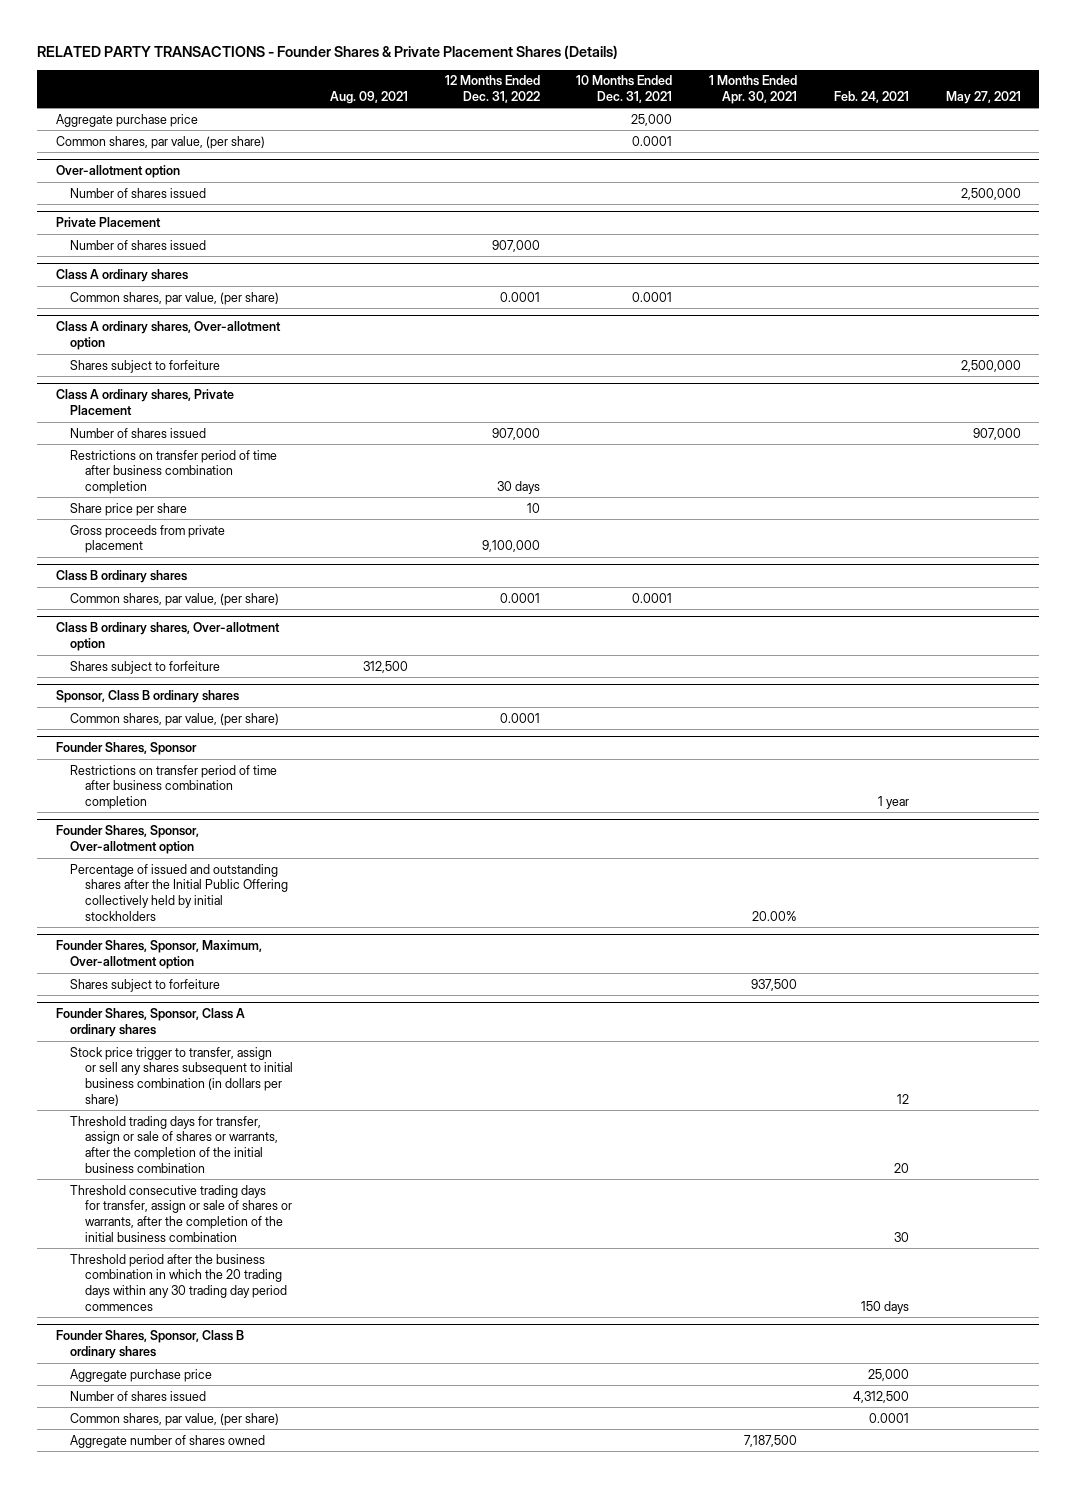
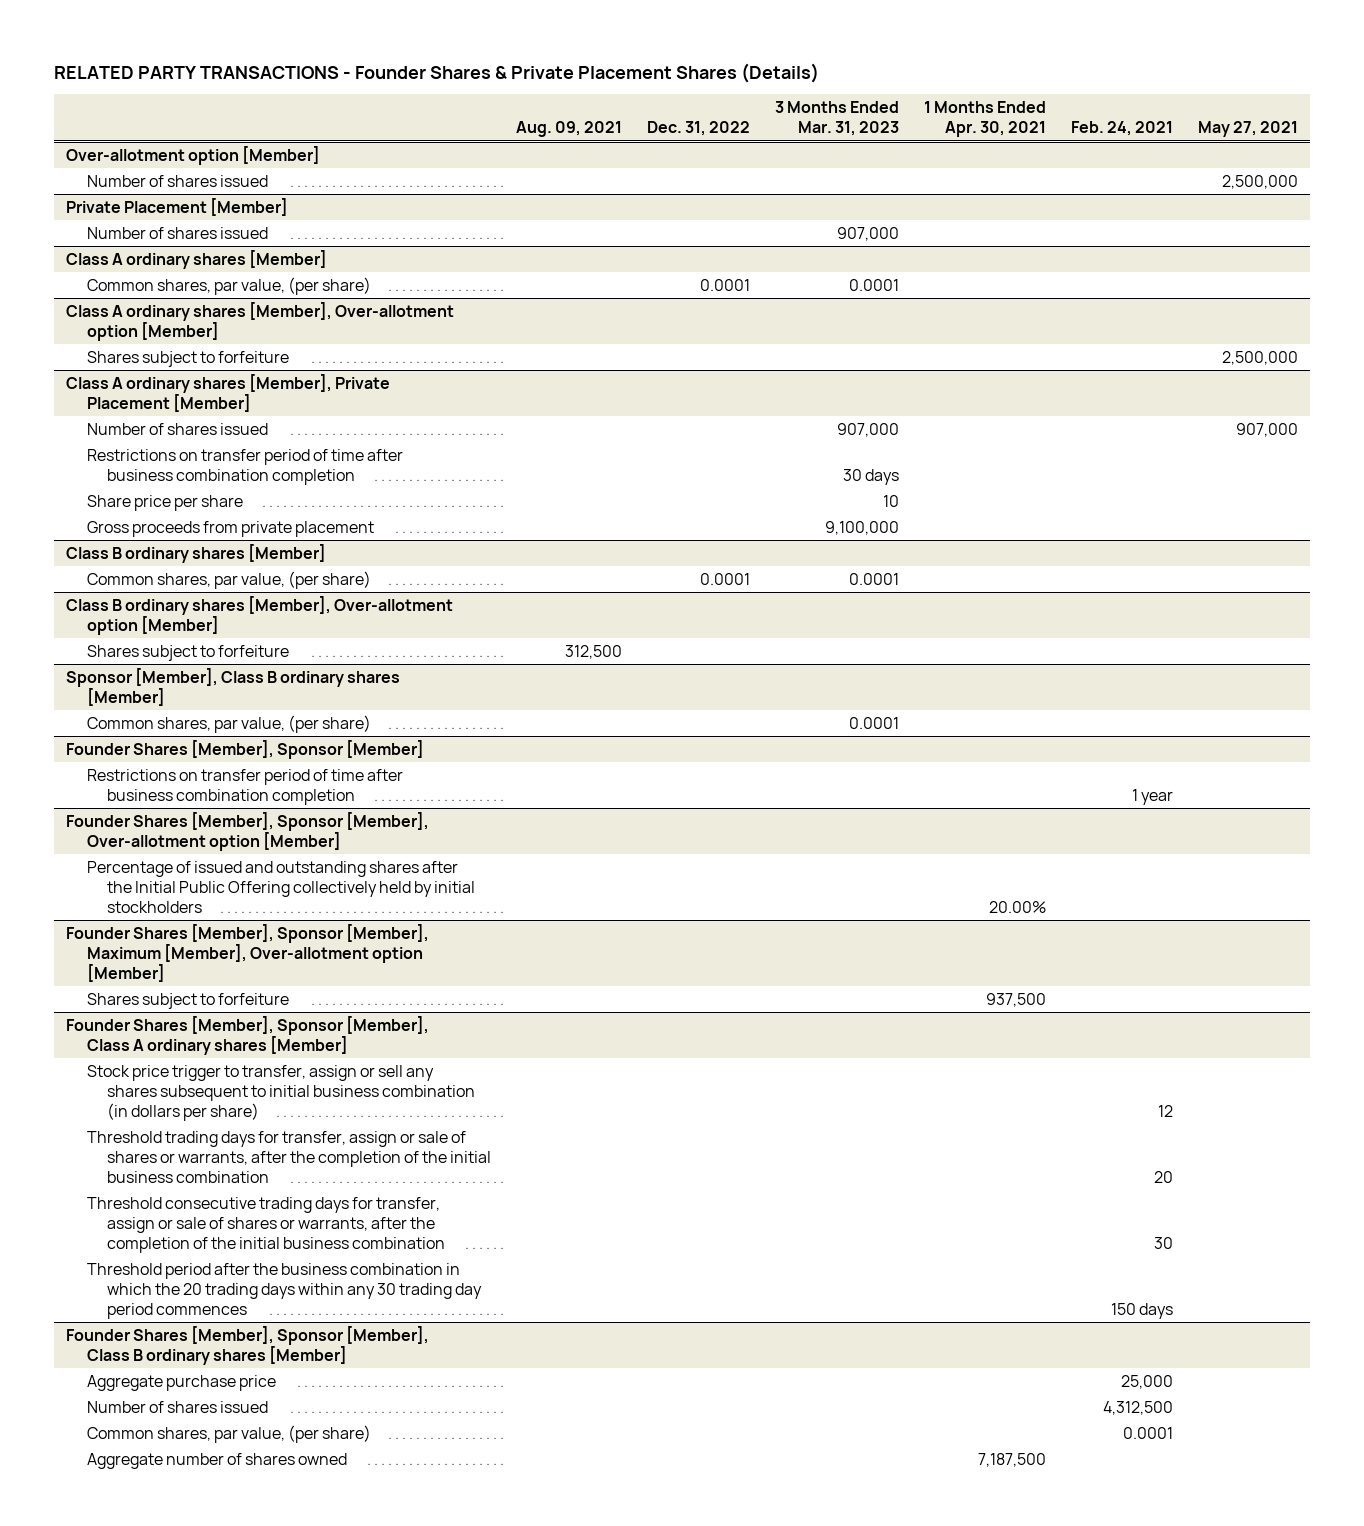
[444,75,540,103] 12 Months Ended Dec. 31, 2022 -> none
[576,75,673,103] 10 Months Ended Dec. 31, 2021 -> none
none -> [647,121,751,137] Dec. 31, 2022
none -> [775,101,900,137] 3 Months Ended Mar. 31, 2023
[55,113,198,127] Aggregate purchase price -> none
[55,135,265,149] Common shares, par value, (per share) -> none
[55,165,180,179] Over-allotment option -> [66,145,321,165] Over-allotment option [Member]
[55,217,161,228] Private Placement -> [66,197,289,216] Private Placement [Member]
[55,269,188,283] Class A ordinary shares -> [66,249,328,269] Class A ordinary shares [Member]
[55,321,281,351] Class A ordinary shares, Over-allotment option -> [66,301,455,341] Class A ordinary shares [Member], Over-allotment option [Member]
[55,389,234,416] Class A ordinary shares, Private Placement -> [66,373,391,412] Class A ordinary shares [Member], Private Placement [Member]
[55,570,187,584] Class B ordinary shares -> [66,543,327,563] Class B ordinary shares [Member]
[55,622,280,652] Class B ordinary shares, Over-allotment option -> [66,595,454,635] Class B ordinary shares [Member], Over-allotment option [Member]
[55,690,239,704] Sponsor, Class B ordinary shares -> [66,667,401,706] Sponsor [Member], Class B ordinary shares [Member]
[55,742,197,756] Founder Shares, Sponsor -> [66,739,425,759] Founder Shares [Member], Sponsor [Member]
[55,825,199,855] Founder Shares, Sponsor, Over-allotment option -> [66,811,430,851] Founder Shares [Member], Sponsor [Member], Over-allotment option [Member]
[55,940,262,970] Founder Shares, Sponsor, Maximum, Over-allotment option -> [66,923,430,982] Founder Shares [Member], Sponsor [Member], Maximum [Member], Over-allotment option [Member]
[55,1008,245,1038] Founder Shares, Sponsor, Class A ordinary shares -> [66,1015,430,1055] Founder Shares [Member], Sponsor [Member], Class A ordinary shares [Member]
[55,1330,244,1360] Founder Shares, Sponsor, Class B ordinary shares -> [66,1325,430,1365] Founder Shares [Member], Sponsor [Member], Class B ordinary shares [Member]

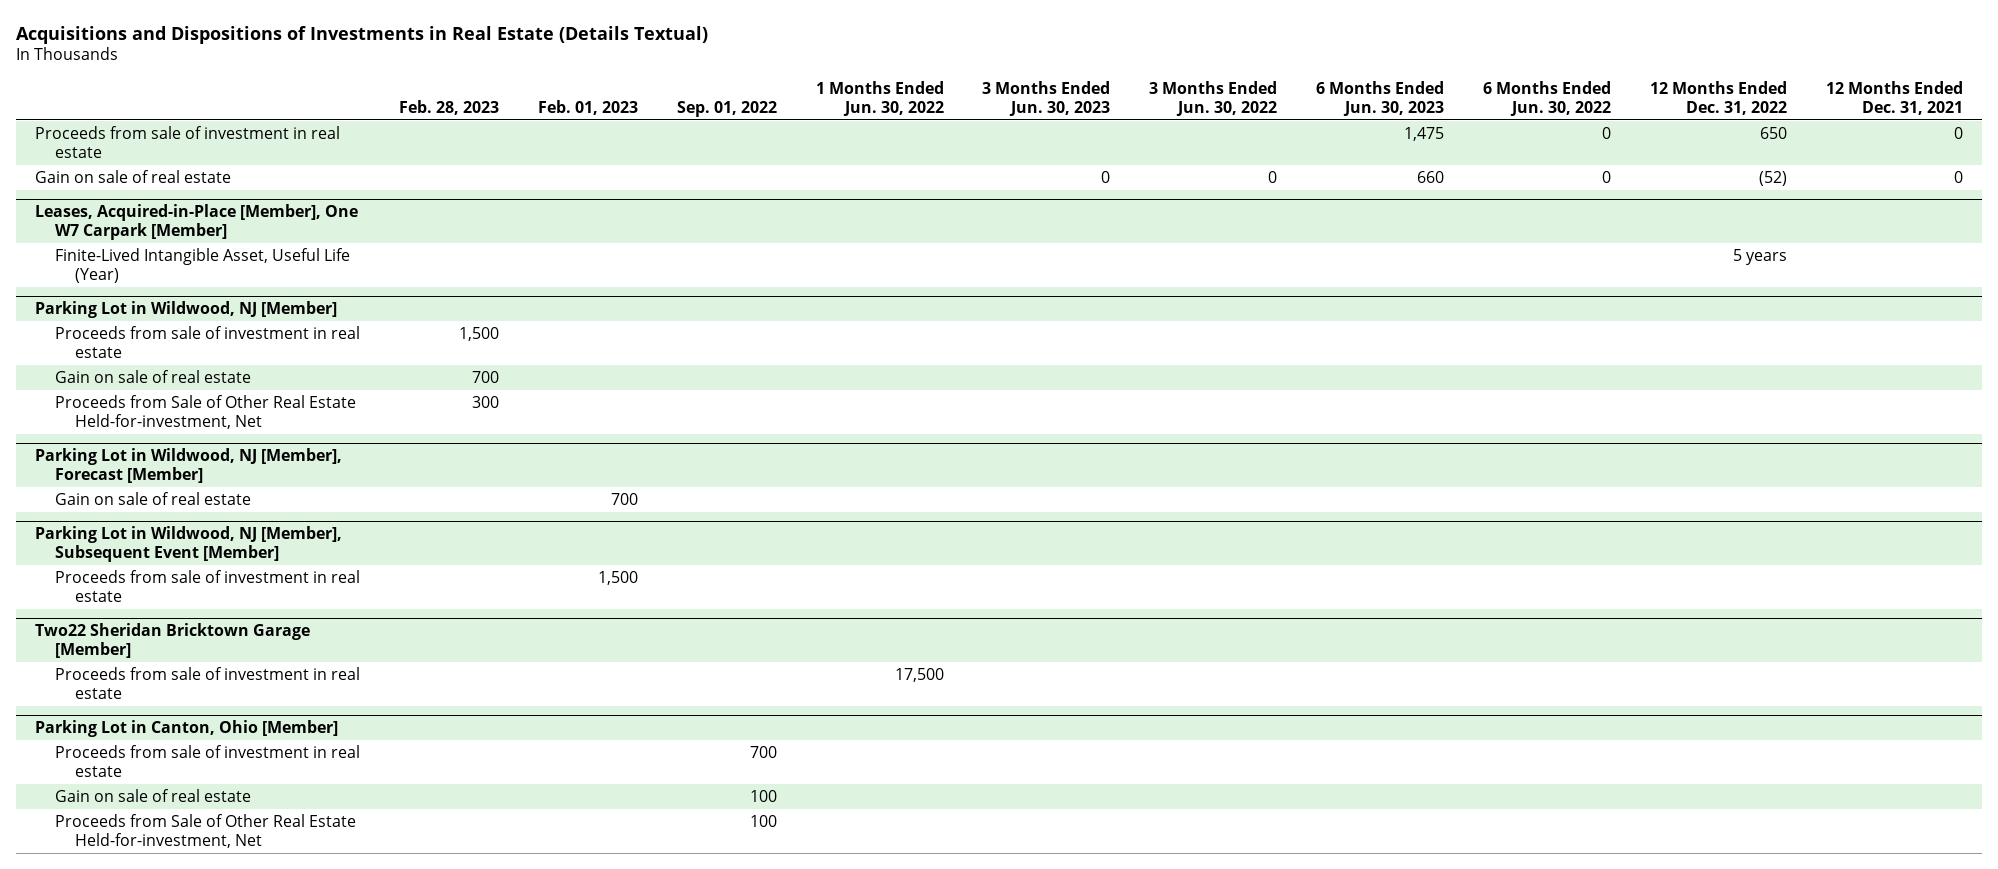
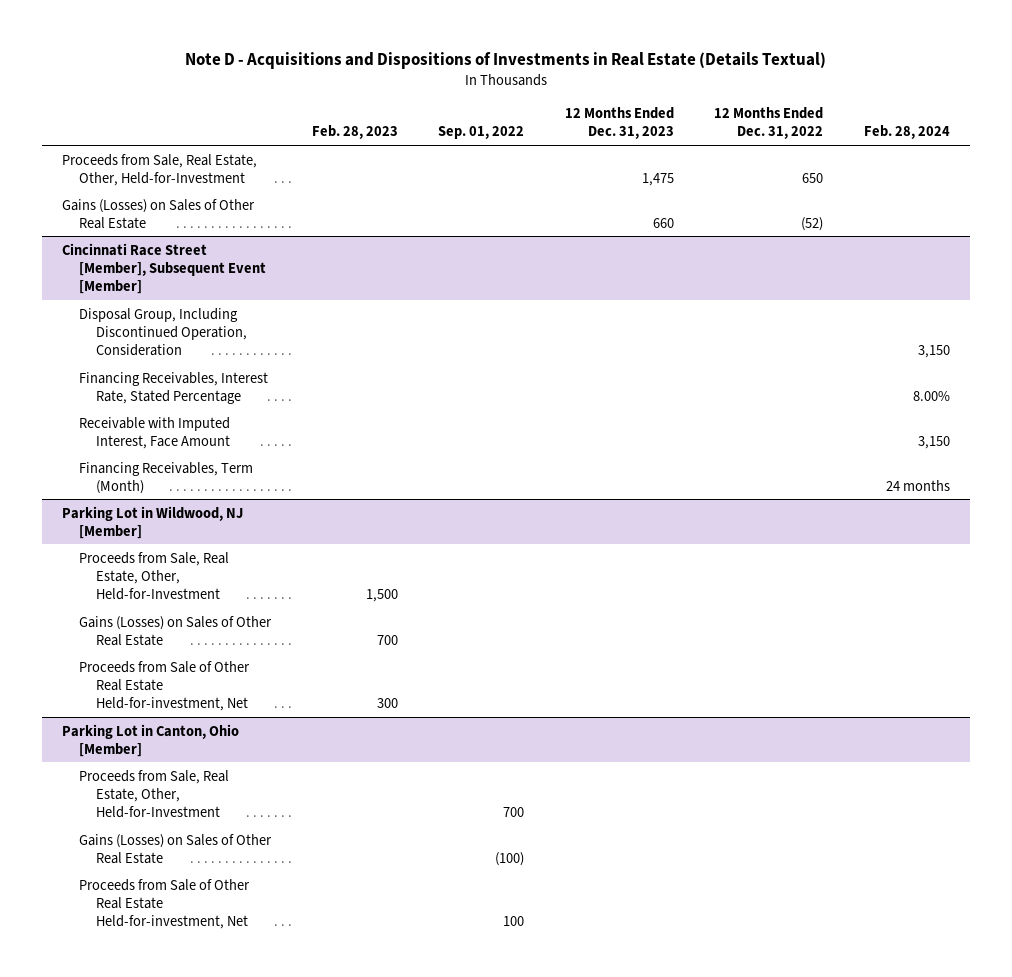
[15,25,708,44] Acquisitions and Dispositions of Investments in Real Estate (Details Textual) -> [185,52,827,70] Note D - Acquisitions and Dispositions of Investments in Real Estate (Details Textual)
[537,99,638,115] Feb. 01, 2023 -> none
[815,81,944,116] 1 Months Ended Jun. 30, 2022 -> none
[982,81,1111,116] 3 Months Ended Jun. 30, 2023 -> none
[1149,81,1278,116] 3 Months Ended Jun. 30, 2022 -> none
[1316,81,1445,116] 6 Months Ended Jun. 30, 2023 -> none
[1483,81,1612,116] 6 Months Ended Jun. 30, 2022 -> none
[1825,81,1963,115] 12 Months Ended Dec. 31, 2021 -> none
none -> [564,107,674,140] 12 Months Ended Dec. 31, 2023
none -> [864,125,951,140] Feb. 28, 2024
[34,204,358,240] Leases, Acquired-in-Place [Member], One W7 Carpark [Member] -> none
[55,248,351,283] Finite-Lived Intangible Asset, Useful Life (Year) -> none
[34,126,340,158] Proceeds from sale of investment in real estate -> [62,153,258,186] Proceeds from Sale, Real Estate, Other, Held-for-Investment
[34,170,231,184] Gain on sale of real estate -> [62,198,256,229] Gains (Losses) on Sales of Other Real Estate
none -> [62,242,267,294] Cincinnati Race Street [Member], Subsequent Event [Member]
none -> [79,307,248,356] Disposal Group, Including Discontinued Operation, Consideration
none -> [79,371,269,404] Financing Receivables, Interest Rate, Stated Percentage
none -> [79,416,231,449] Receivable with Imputed Interest, Face Amount
none -> [79,461,254,494] Financing Receivables, Term (Month)
[55,326,361,358] Proceeds from sale of investment in real estate -> [79,551,230,600] Proceeds from Sale, Real Estate, Other, Held-for-Investment
[55,370,252,384] Gain on sale of real estate -> [79,615,273,646] Gains (Losses) on Sales of Other Real Estate
[34,448,342,483] Parking Lot in Wildwood, NJ [Member], Forecast [Member] -> none
[55,492,252,506] Gain on sale of real estate -> none
[34,526,342,562] Parking Lot in Wildwood, NJ [Member], Subsequent Event [Member] -> none
[55,570,361,602] Proceeds from sale of investment in real estate -> none
[34,623,310,658] Two22 Sheridan Bricktown Garage [Member] -> none
[55,667,361,699] Proceeds from sale of investment in real estate -> none
[55,745,361,777] Proceeds from sale of investment in real estate -> [79,769,230,818] Proceeds from Sale, Real Estate, Other, Held-for-Investment
[55,789,252,803] Gain on sale of real estate -> [79,833,273,864] Gains (Losses) on Sales of Other Real Estate
[749,790,777,803] 100 -> [495,851,525,866] (100)

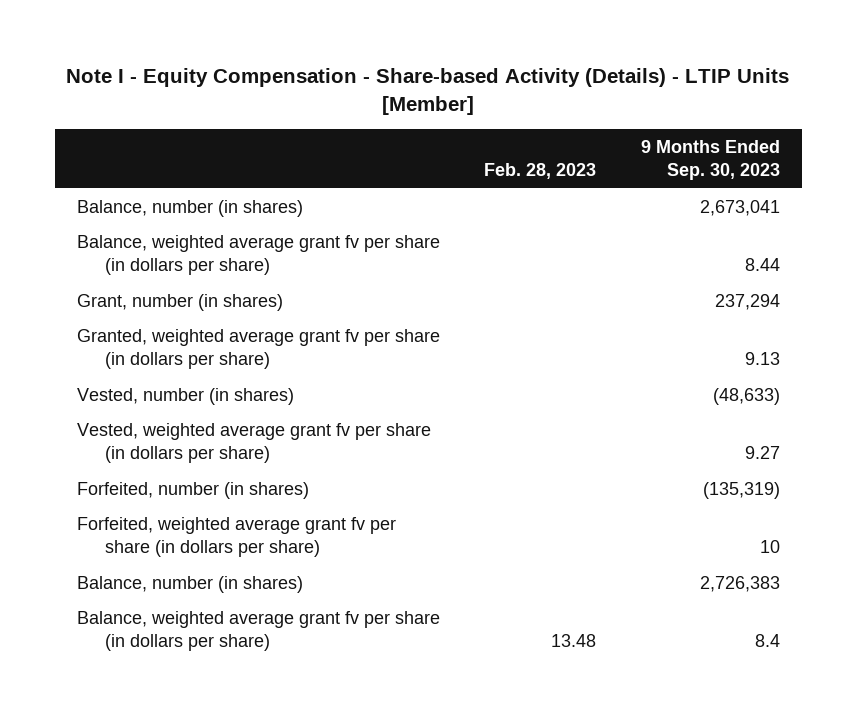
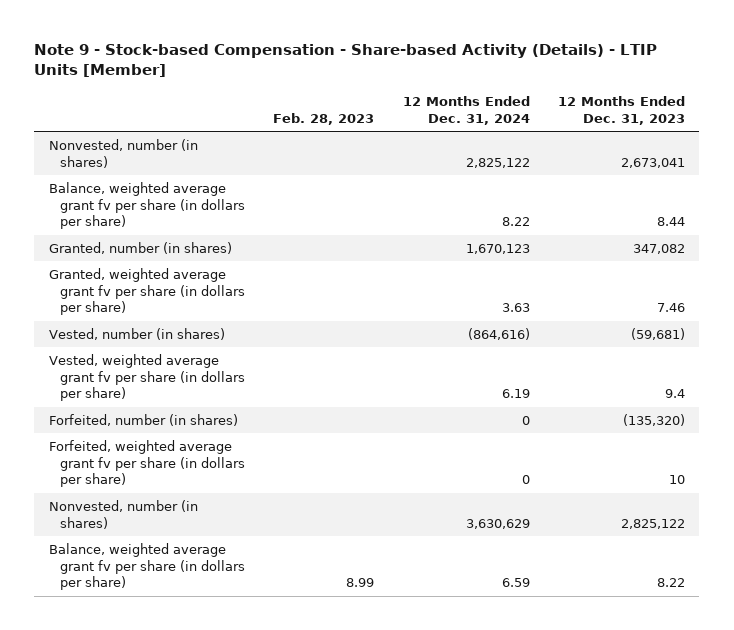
[66,67,790,115] Note I - Equity Compensation - Share-based Activity (Details) - LTIP Units [Member] -> [34,43,658,77] Note 9 - Stock-based Compensation - Share-based Activity (Details) - LTIP Units [Member]
[640,139,780,181] 9 Months Ended Sep. 30, 2023 -> none
none -> [402,96,530,125] 12 Months Ended Dec. 31, 2024
none -> [558,96,686,125] 12 Months Ended Dec. 31, 2023
[76,199,303,217] Balance, number (in shares) -> [48,139,198,168] Nonvested, number (in shares)
[76,293,283,311] Grant, number (in shares) -> [48,242,232,255] Granted, number (in shares)
[76,575,303,593] Balance, number (in shares) -> [48,500,198,529] Nonvested, number (in shares)
[551,634,597,648] 13.48 -> [346,578,375,588] 8.99

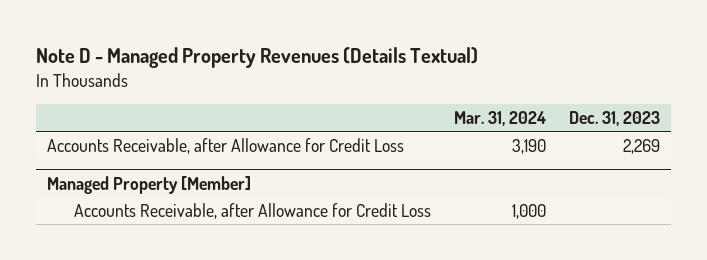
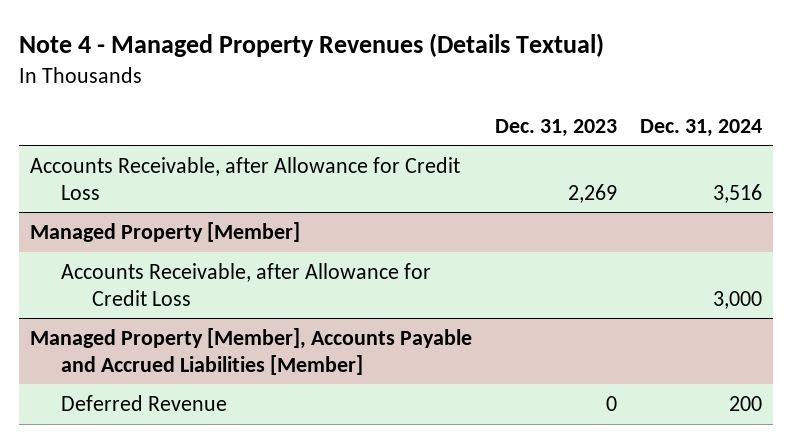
[35,47,478,69] Note D - Managed Property Revenues (Details Textual) -> [19,33,605,58] Note 4 - Managed Property Revenues (Details Textual)
[453,111,546,127] Mar. 31, 2024 -> none
none -> [639,118,762,137] Dec. 31, 2024
none -> [30,328,473,375] Managed Property [Member], Accounts Payable and Accrued Liabilities [Member]
none -> [61,395,228,412] Deferred Revenue

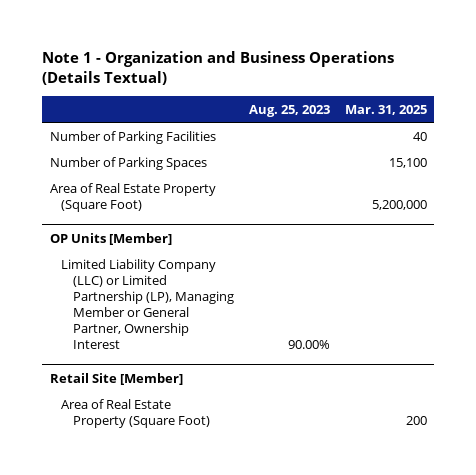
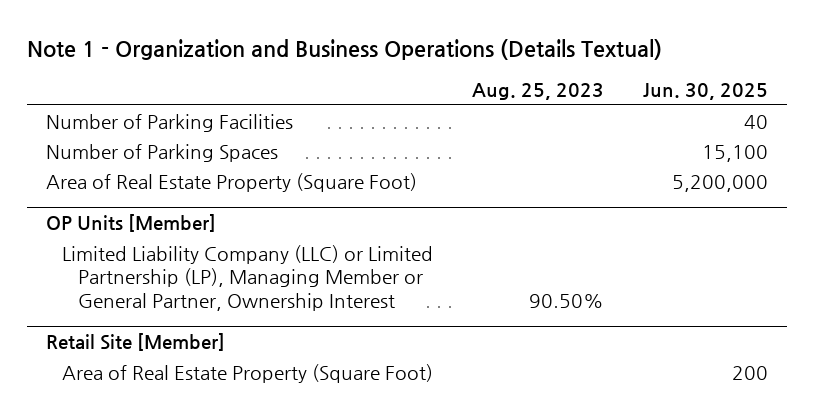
[344,104,427,115] Mar. 31, 2025 -> none
none -> [642,83,768,101] Jun. 30, 2025
[287,339,330,349] 90.00% -> [528,293,604,308] 90.50%

